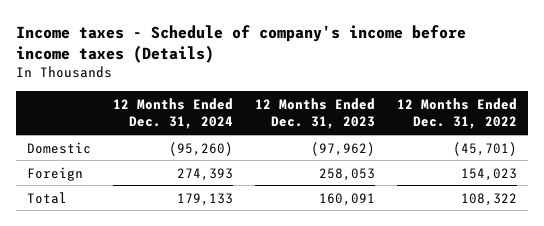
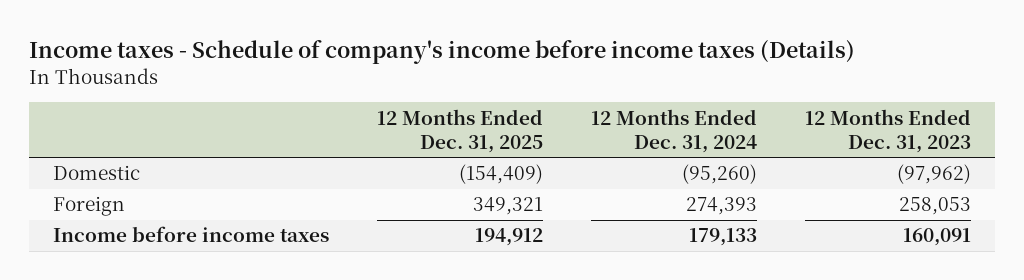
[396,97,517,130] 12 Months Ended Dec. 31, 2022 -> none
none -> [376,108,543,154] 12 Months Ended Dec. 31, 2025
[27,191,68,204] Total -> [52,226,329,243] Income before income taxes

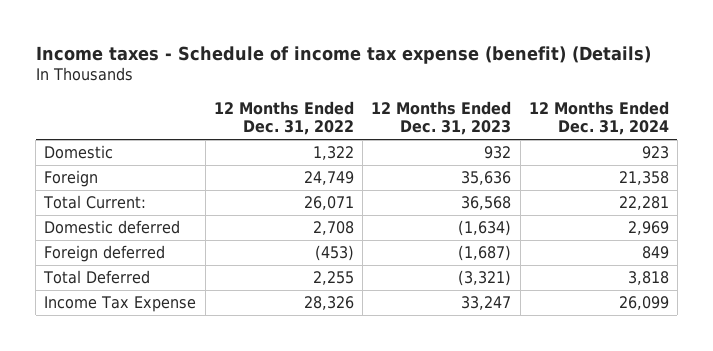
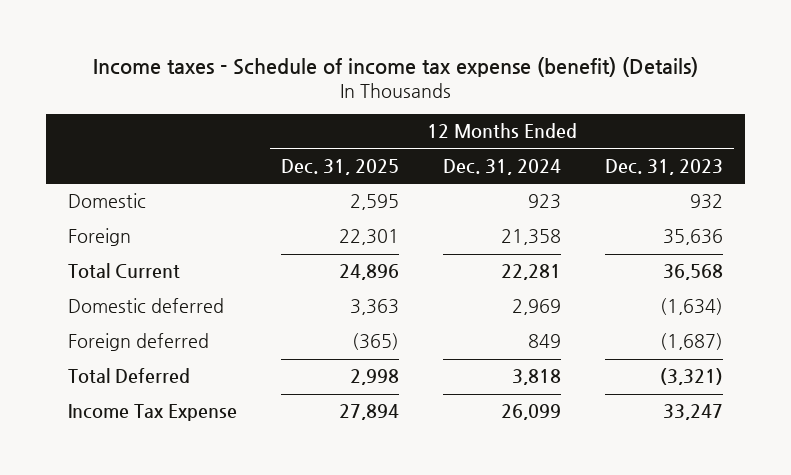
[213,100,354,136] 12 Months Ended Dec. 31, 2022 -> none
none -> [281,159,400,176] Dec. 31, 2025
[43,194,147,209] Total Current: -> [68,263,181,279] Total Current

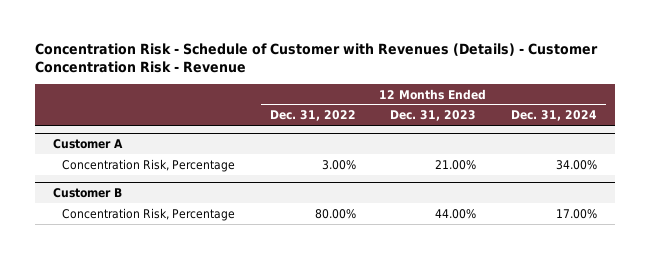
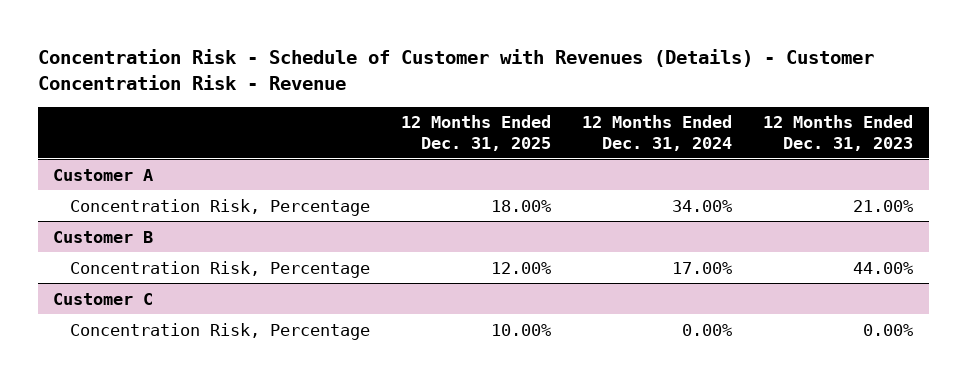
[269,110,356,122] Dec. 31, 2022 -> none
none -> [401,115,552,151] 12 Months Ended Dec. 31, 2025
none -> [53,292,154,305] Customer C
none -> [70,322,371,340] Concentration Risk, Percentage

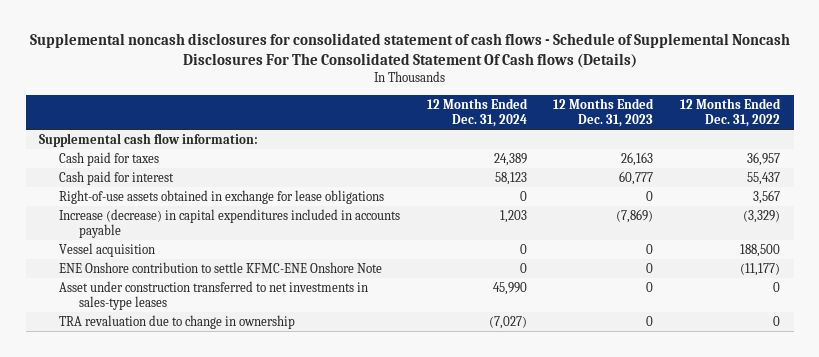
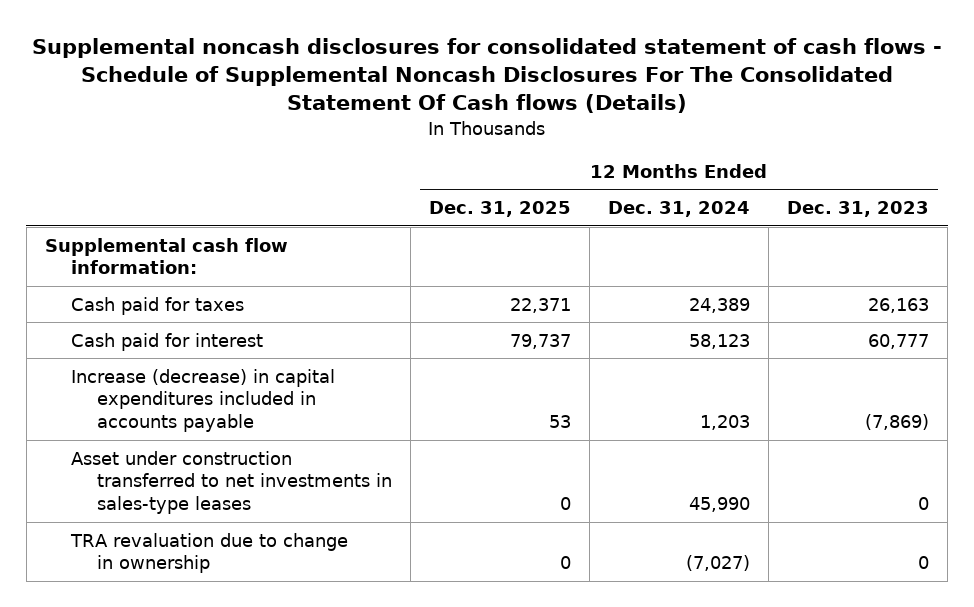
[680,98,782,127] 12 Months Ended Dec. 31, 2022 -> none
none -> [429,200,572,217] Dec. 31, 2025
[59,190,385,205] Right-of-use assets obtained in exchange for lease obligations -> none
[59,243,156,258] Vessel acquisition -> none
[59,262,383,274] ENE Onshore contribution to settle KFMC-ENE Onshore Note -> none

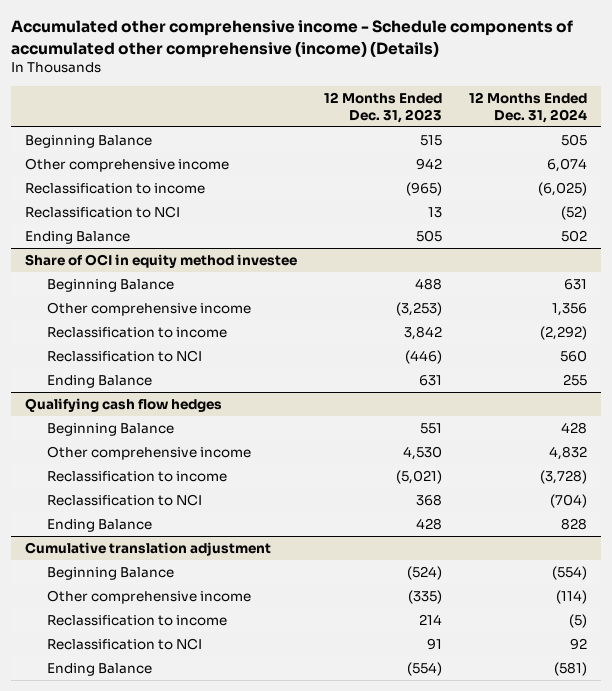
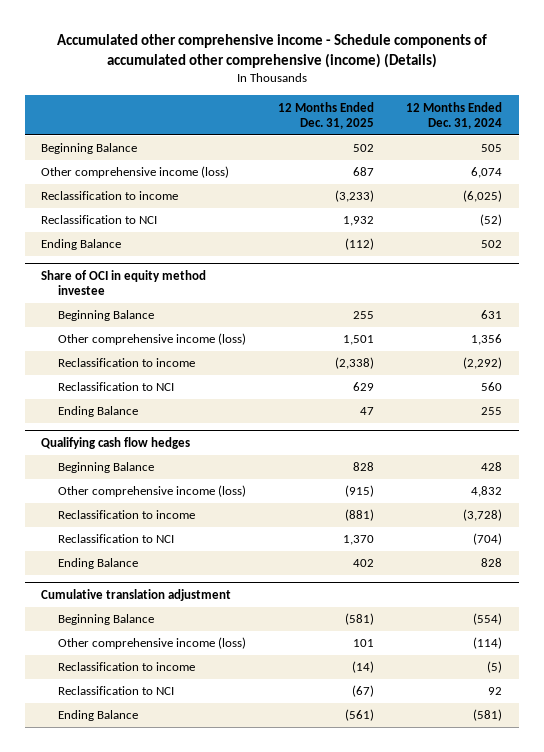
[323,91,442,123] 12 Months Ended Dec. 31, 2023 -> none
none -> [278,101,375,129] 12 Months Ended Dec. 31, 2025
[24,158,229,173] Other comprehensive income -> [41,166,230,179] Other comprehensive income (loss)
[46,302,251,317] Other comprehensive income -> [58,333,247,346] Other comprehensive income (loss)
[46,446,251,461] Other comprehensive income -> [58,485,247,498] Other comprehensive income (loss)
[46,590,251,605] Other comprehensive income -> [58,637,247,650] Other comprehensive income (loss)

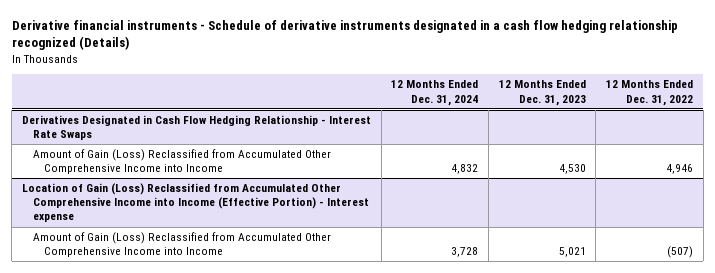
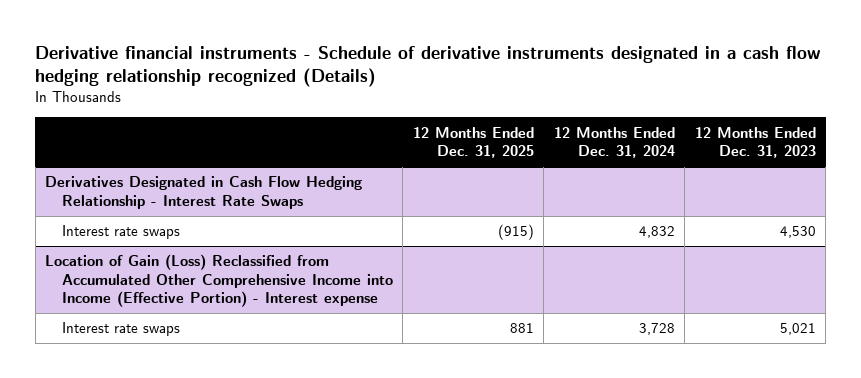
[606,80,694,106] 12 Months Ended Dec. 31, 2022 -> none
none -> [412,126,534,159] 12 Months Ended Dec. 31, 2025
[32,149,331,175] Amount of Gain (Loss) Reclassified from Accumulated Other Comprehensive Income into Income -> [61,225,180,240] Interest rate swaps
[32,232,331,258] Amount of Gain (Loss) Reclassified from Accumulated Other Comprehensive Income into Income -> [61,322,180,337] Interest rate swaps

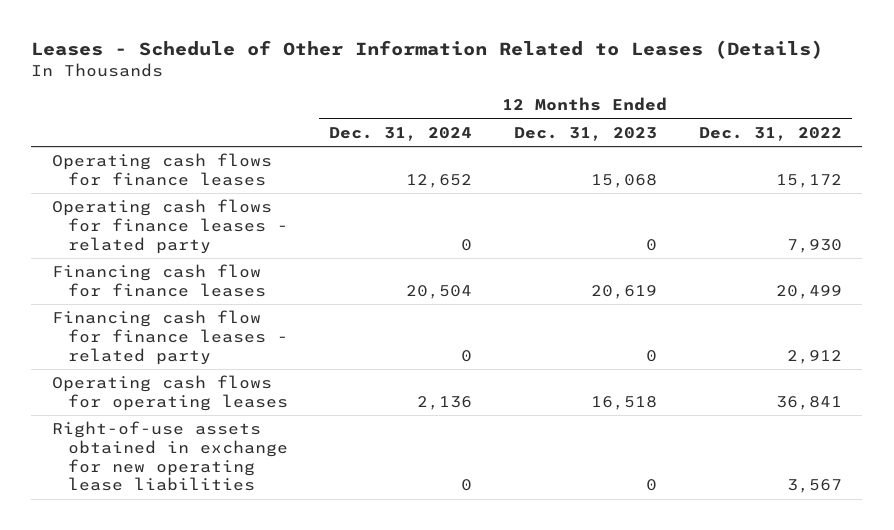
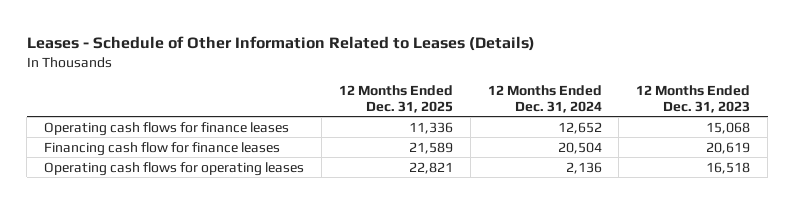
[698,126,842,141] Dec. 31, 2022 -> none
none -> [338,84,453,113] 12 Months Ended Dec. 31, 2025
[52,199,288,254] Operating cash flows for finance leases - related party -> none
[52,310,288,365] Financing cash flow for finance leases - related party -> none
[52,421,288,492] Right-of-use assets obtained in exchange for new operating lease liabilities -> none

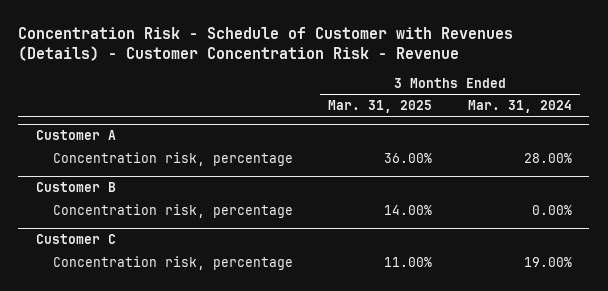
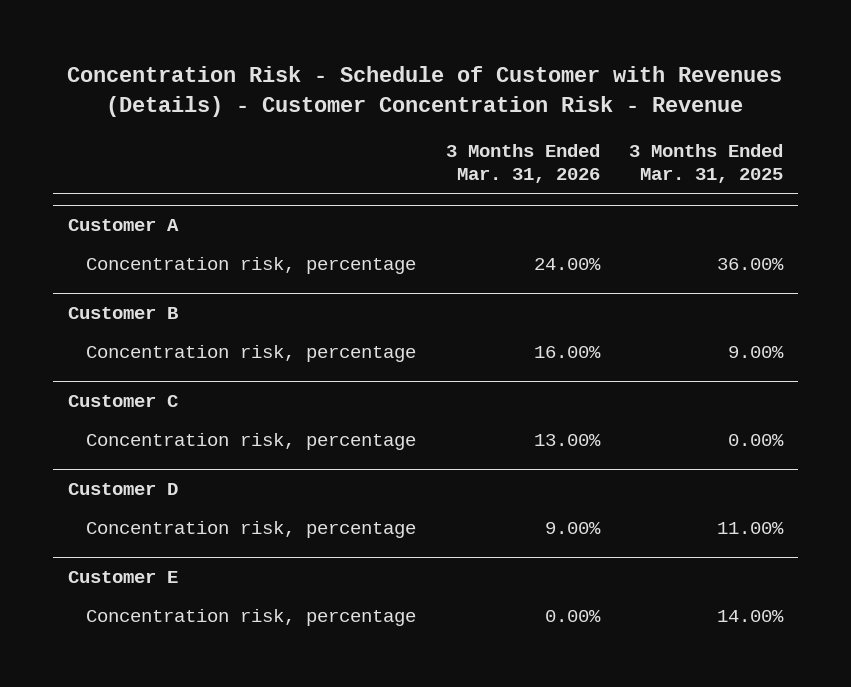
[467,100,572,114] Mar. 31, 2024 -> none
none -> [445,143,600,184] 3 Months Ended Mar. 31, 2026
[384,204,433,215] 14.00% -> [728,345,785,358] 9.00%
none -> [85,432,416,450] Concentration risk, percentage
none -> [67,483,178,496] Customer D
none -> [67,571,178,584] Customer E
none -> [85,608,416,626] Concentration risk, percentage

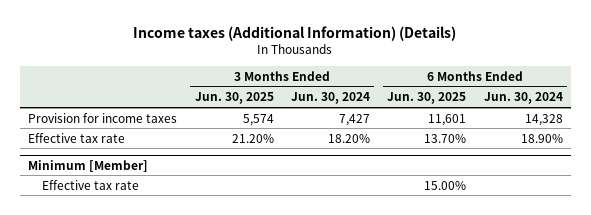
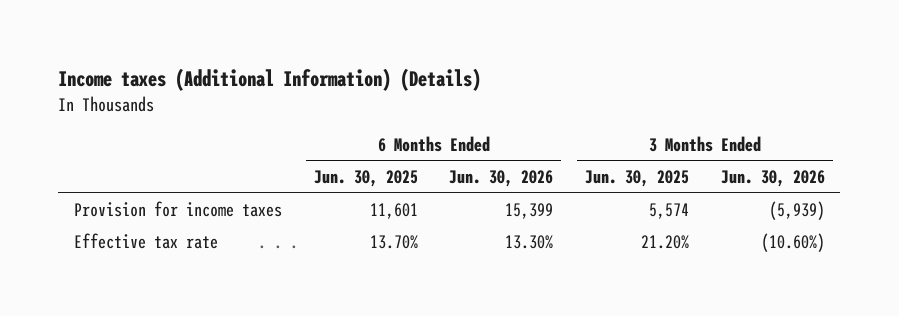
[290,92,370,105] Jun. 30, 2024 -> none
[483,92,563,105] Jun. 30, 2024 -> none
none -> [449,169,554,187] Jun. 30, 2026
none -> [720,169,825,187] Jun. 30, 2026
[28,159,149,172] Minimum [Member] -> none
[42,179,140,190] Effective tax rate -> none

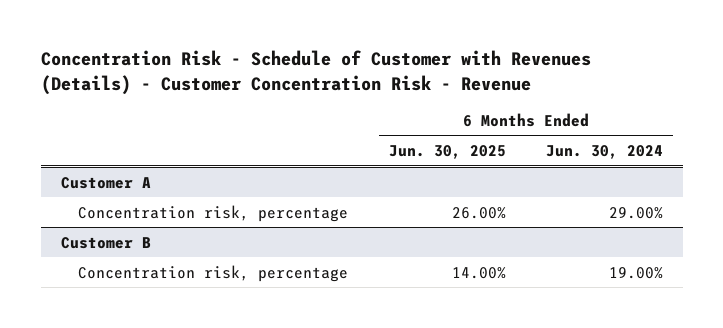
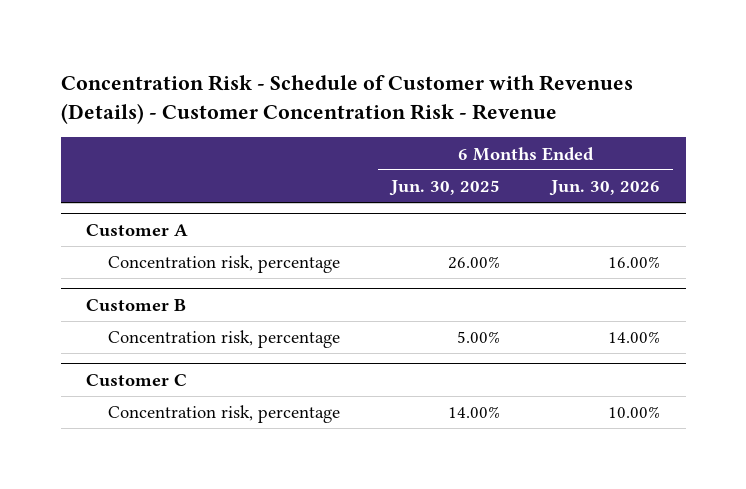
[545,145,663,160] Jun. 30, 2024 -> none
none -> [549,180,661,197] Jun. 30, 2026
none -> [108,330,341,349] Concentration risk, percentage
none -> [86,374,188,388] Customer C

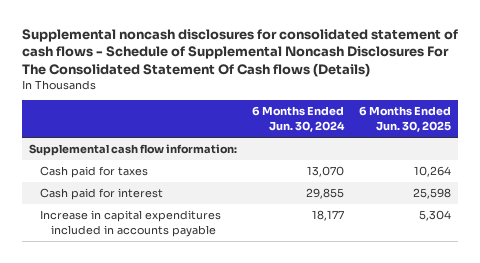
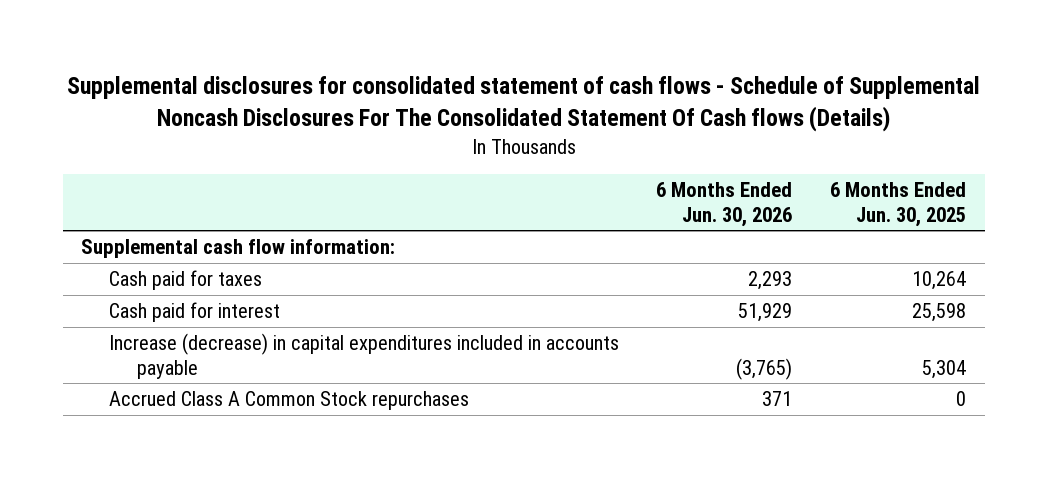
[21,29,458,77] Supplemental noncash disclosures for consolidated statement of cash flows - Schedule of Supplemental Noncash Disclosures For The Consolidated Statement Of Cash flows (Details) -> [66,76,980,133] Supplemental disclosures for consolidated statement of cash flows - Schedule of Supplemental Noncash Disclosures For The Consolidated Statement Of Cash flows (Details)
[251,106,345,132] 6 Months Ended Jun. 30, 2024 -> none
none -> [656,181,793,227] 6 Months Ended Jun. 30, 2026
[40,210,222,237] Increase in capital expenditures included in accounts payable -> [109,333,620,379] Increase (decrease) in capital expenditures included in accounts payable
none -> [109,391,470,411] Accrued Class A Common Stock repurchases

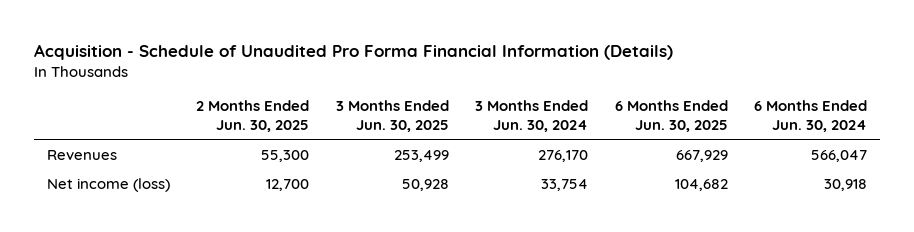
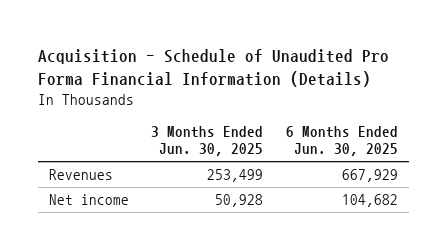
[196,100,310,133] 2 Months Ended Jun. 30, 2025 -> none
[475,100,589,133] 3 Months Ended Jun. 30, 2024 -> none
[753,100,867,133] 6 Months Ended Jun. 30, 2024 -> none
[46,177,170,192] Net income (loss) -> [49,194,130,206] Net income

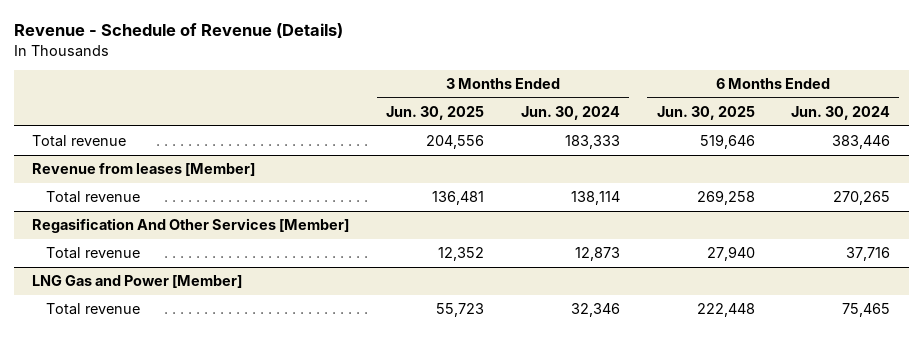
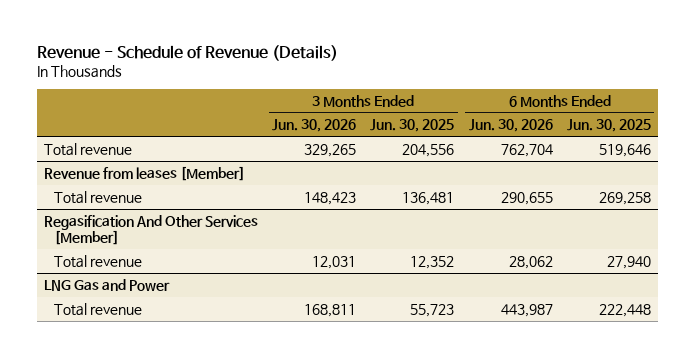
[520,106,620,121] Jun. 30, 2024 -> none
[791,106,891,121] Jun. 30, 2024 -> none
none -> [272,119,357,133] Jun. 30, 2026
none -> [468,119,553,133] Jun. 30, 2026
[32,275,243,289] LNG Gas and Power [Member] -> [43,278,170,291] LNG Gas and Power

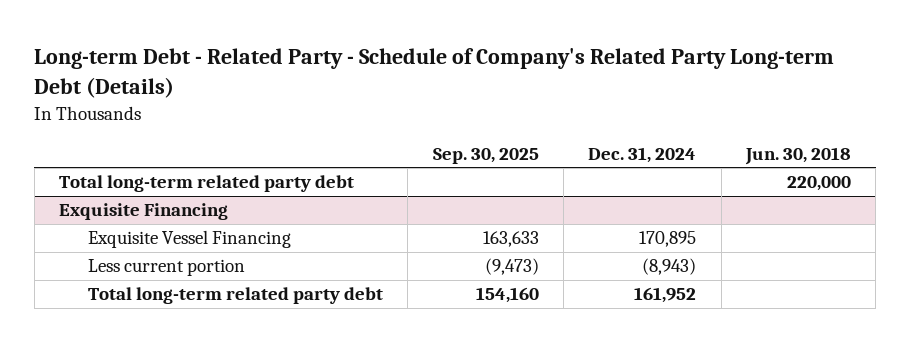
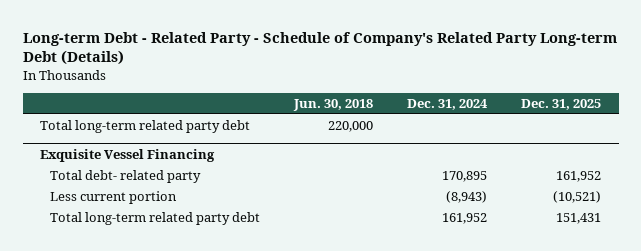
[432,147,539,164] Sep. 30, 2025 -> none
none -> [521,98,602,110] Dec. 31, 2025
[59,203,229,221] Exquisite Financing -> [39,148,215,162] Exquisite Vessel Financing
[87,230,291,249] Exquisite Vessel Financing -> [49,170,201,184] Total debt- related party

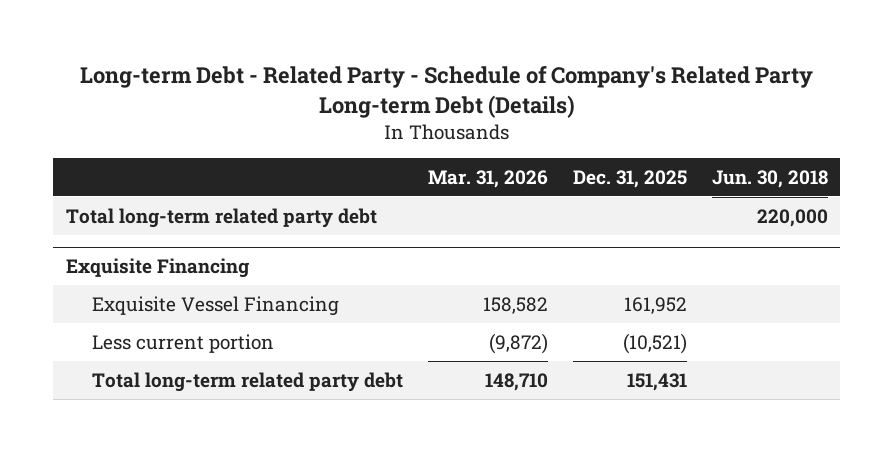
[407,98,489,110] Dec. 31, 2024 -> none
none -> [427,169,548,188] Mar. 31, 2026
[39,148,215,162] Exquisite Vessel Financing -> [65,258,249,279] Exquisite Financing
[49,170,201,184] Total debt- related party -> [92,295,340,316] Exquisite Vessel Financing

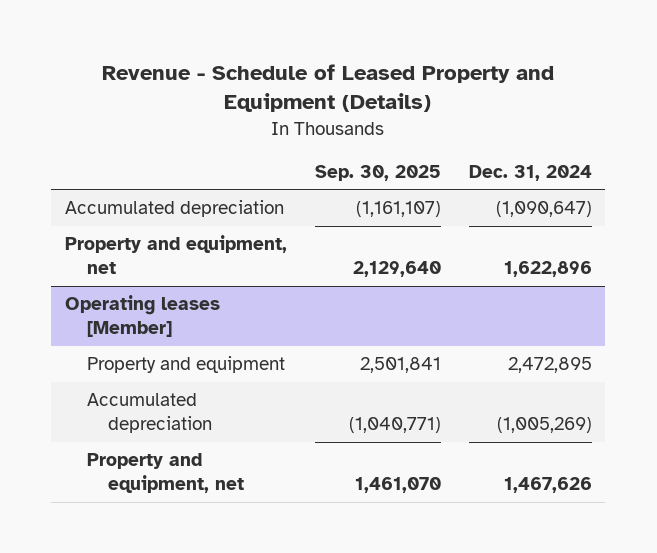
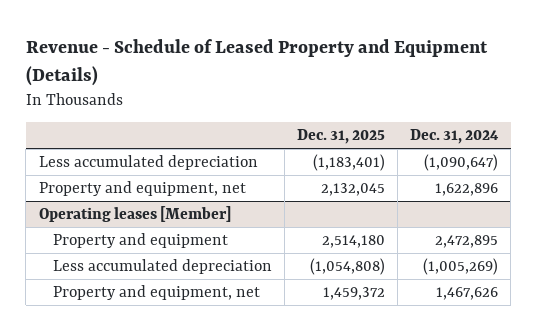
[314,164,441,181] Sep. 30, 2025 -> none
none -> [296,129,385,145] Dec. 31, 2025
[65,200,285,218] Accumulated depreciation -> [38,154,258,170] Less accumulated depreciation
[86,393,213,434] Accumulated depreciation -> [52,258,272,274] Less accumulated depreciation

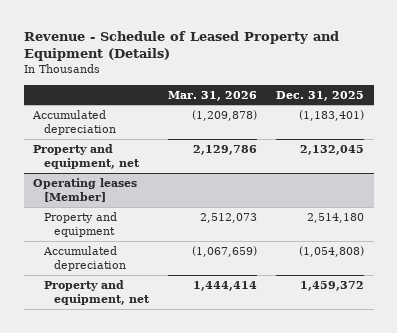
[410,129,500,145] Dec. 31, 2024 -> none
none -> [168,90,258,101] Mar. 31, 2026
[38,154,258,170] Less accumulated depreciation -> [32,109,116,136] Accumulated depreciation
[52,258,272,274] Less accumulated depreciation -> [42,245,127,272] Accumulated depreciation

